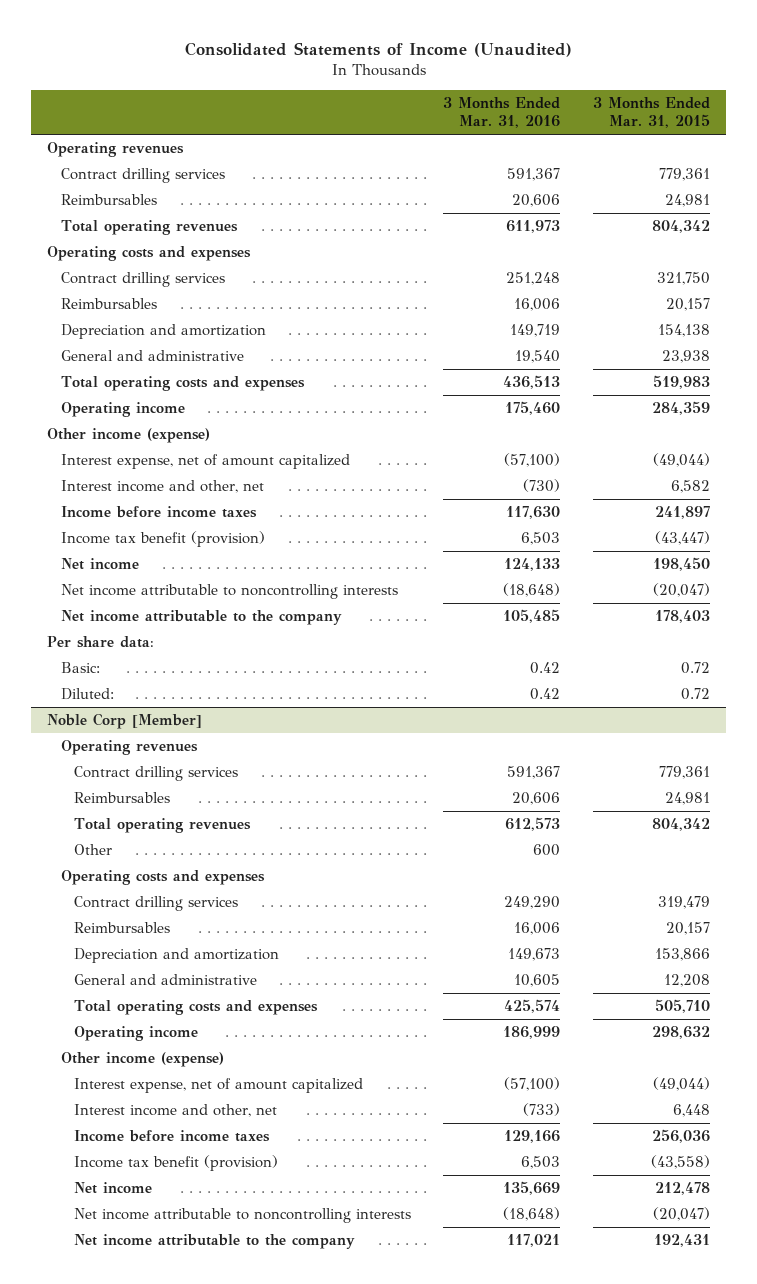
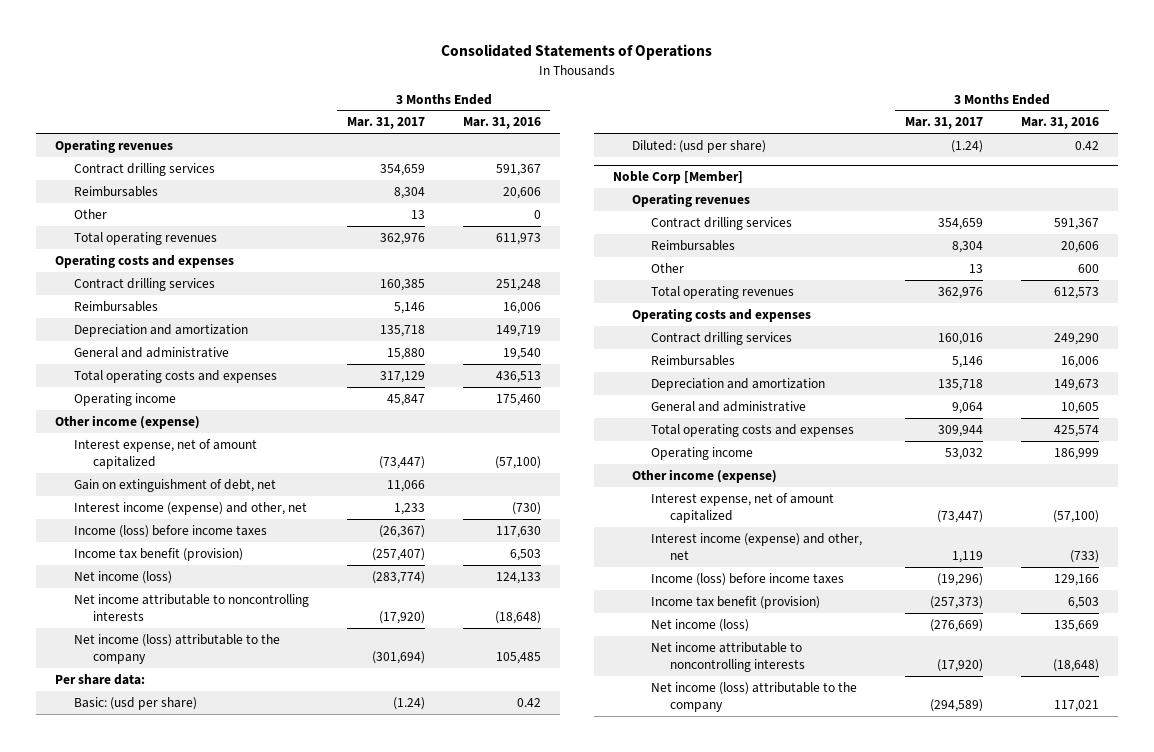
[184,41,572,57] Consolidated Statements of Income (Unaudited) -> [440,44,712,61] Consolidated Statements of Operations
[592,96,710,129] 3 Months Ended Mar. 31, 2015 -> none
none -> [346,117,425,130] Mar. 31, 2017
none -> [73,208,107,219] Other
none -> [73,478,276,492] Gain on extinguishment of debt, net
[60,480,264,494] Interest income and other, net -> [73,501,307,515] Interest income (expense) and other, net
[60,506,257,519] Income before income taxes -> [73,524,267,538] Income (loss) before income taxes
[60,558,139,571] Net income -> [73,570,172,584] Net income (loss)
[60,610,342,626] Net income attributable to the company -> [73,633,280,664] Net income (loss) attributable to the company
[60,662,100,674] Basic: -> [73,696,197,710] Basic: (usd per share)
[60,688,114,701] Diluted: -> [631,139,766,153] Diluted: (usd per share)
[74,818,252,834] Total operating revenues -> [650,285,794,299] Total operating revenues
[74,1104,278,1118] Interest income and other, net -> [650,532,862,560] Interest income (expense) and other, net
[74,1130,271,1143] Income before income taxes -> [650,572,844,586] Income (loss) before income taxes
[74,1182,153,1195] Net income -> [650,618,749,632] Net income (loss)
[74,1234,356,1250] Net income attributable to the company -> [650,681,857,712] Net income (loss) attributable to the company

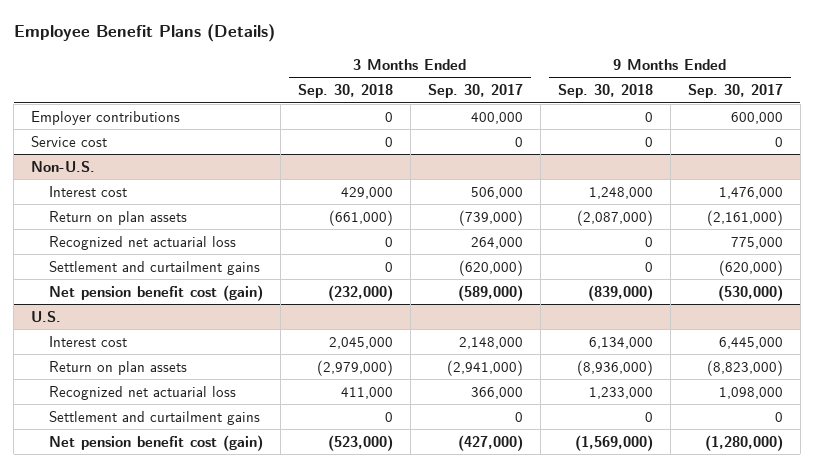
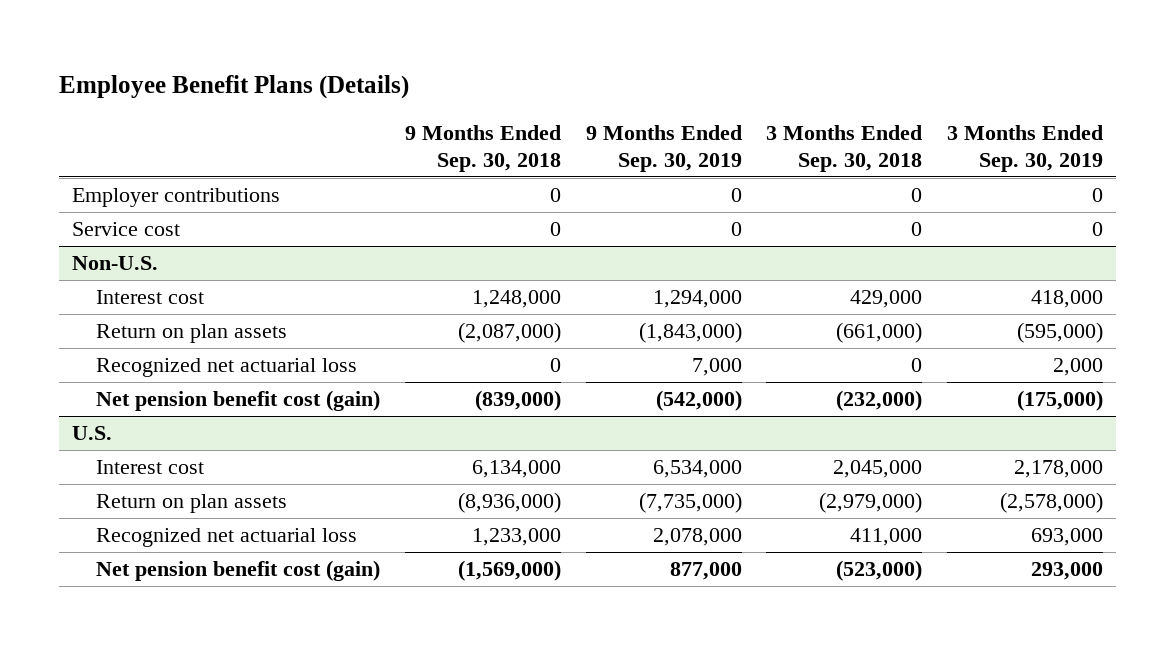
[427,84,523,99] Sep. 30, 2017 -> none
[687,84,783,99] Sep. 30, 2017 -> none
none -> [585,124,742,172] 9 Months Ended Sep. 30, 2019
none -> [947,124,1104,172] 3 Months Ended Sep. 30, 2019
[48,260,260,275] Settlement and curtailment gains -> none
[48,410,260,425] Settlement and curtailment gains -> none

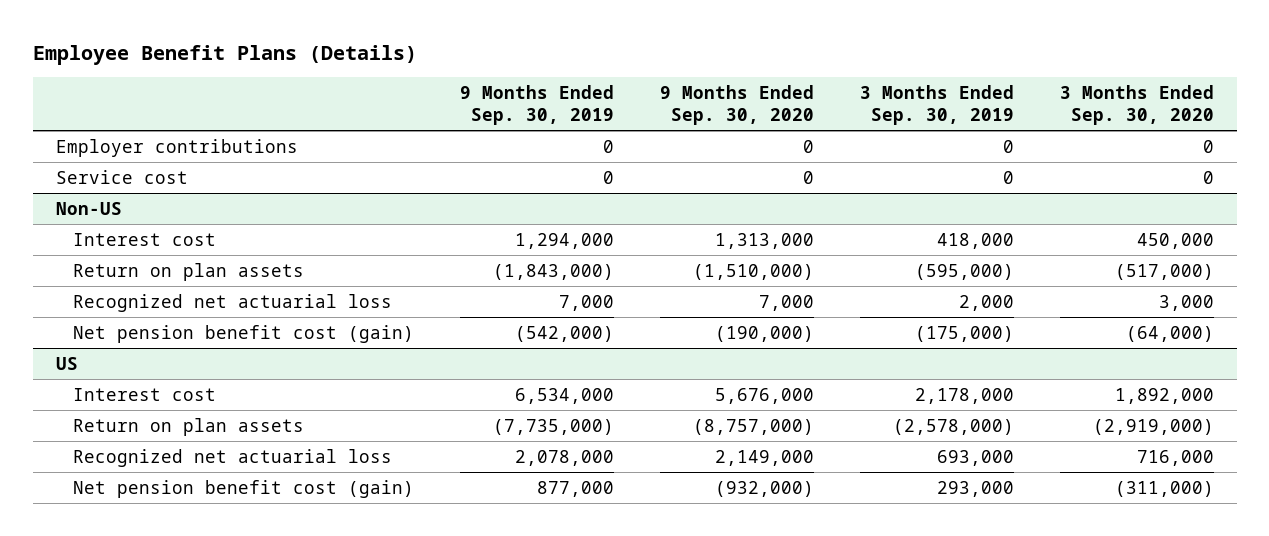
[404,124,561,172] 9 Months Ended Sep. 30, 2018 -> none
[766,124,923,172] 3 Months Ended Sep. 30, 2018 -> none
none -> [660,84,815,126] 9 Months Ended Sep. 30, 2020
none -> [1059,84,1214,126] 3 Months Ended Sep. 30, 2020
[71,256,158,271] Non-U.S. -> [55,201,122,215] Non-US
[71,426,112,441] U.S. -> [55,356,78,370] US

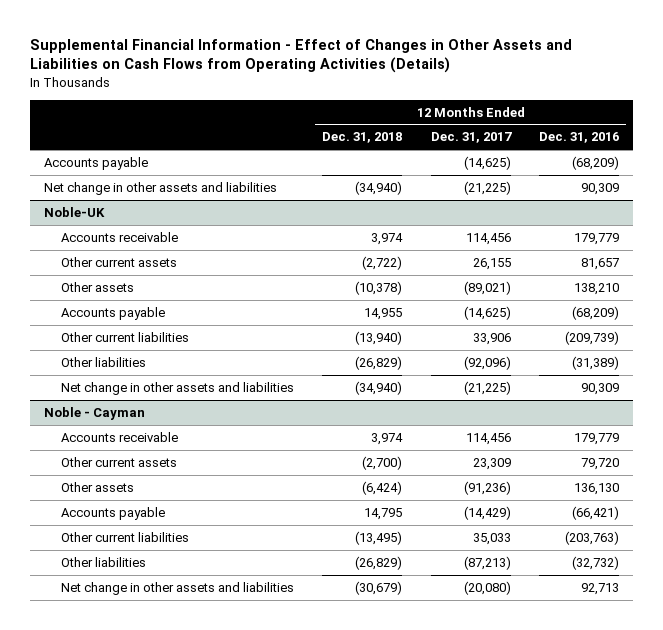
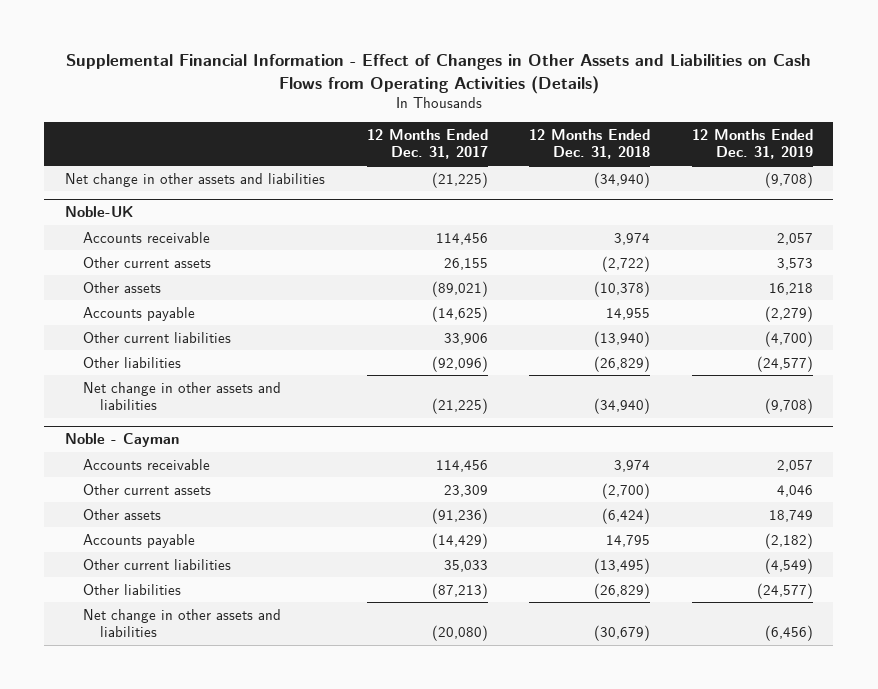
[538,132,619,144] Dec. 31, 2016 -> none
none -> [691,128,813,160] 12 Months Ended Dec. 31, 2019
[43,156,148,170] Accounts payable -> none

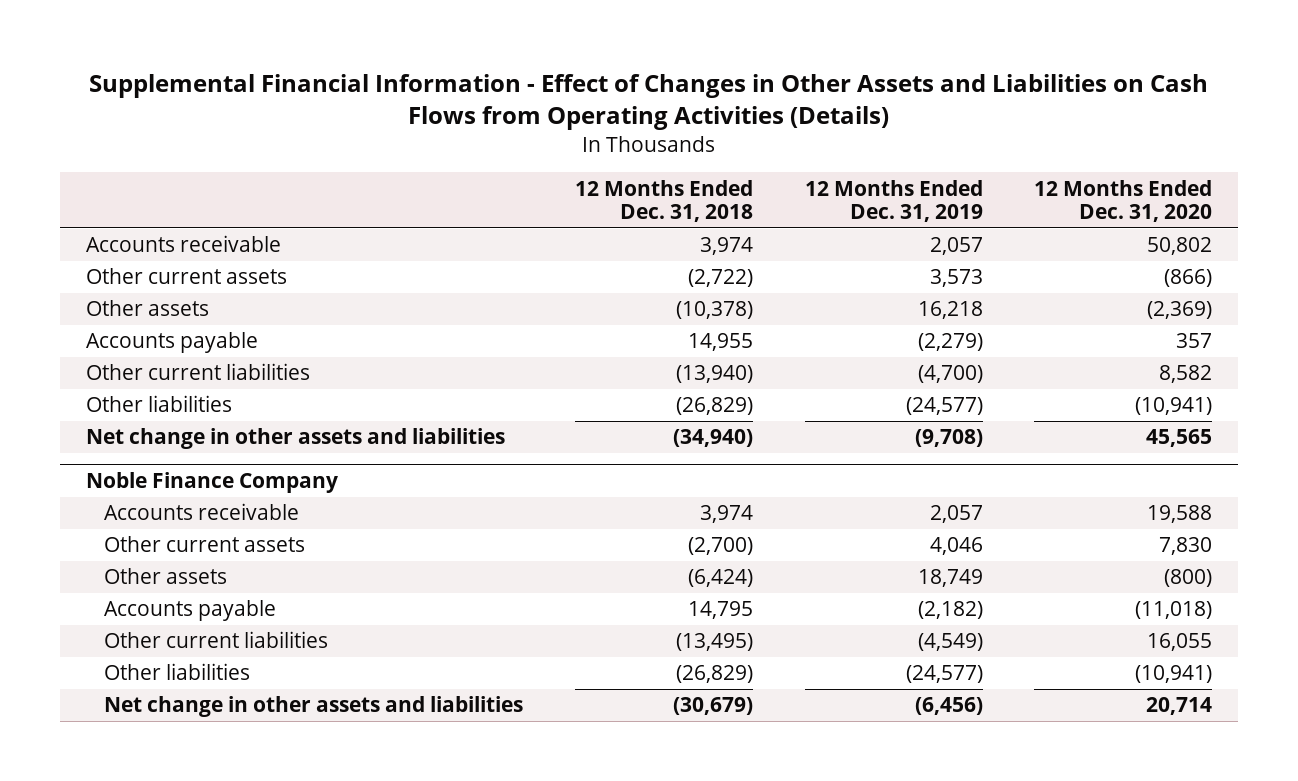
[366,128,488,160] 12 Months Ended Dec. 31, 2017 -> none
none -> [1034,179,1213,223] 12 Months Ended Dec. 31, 2020
[65,172,326,187] Net change in other assets and liabilities -> none
[65,206,134,218] Noble-UK -> none
[65,433,180,448] Noble - Cayman -> none
none -> [86,472,339,494] Noble Finance Company

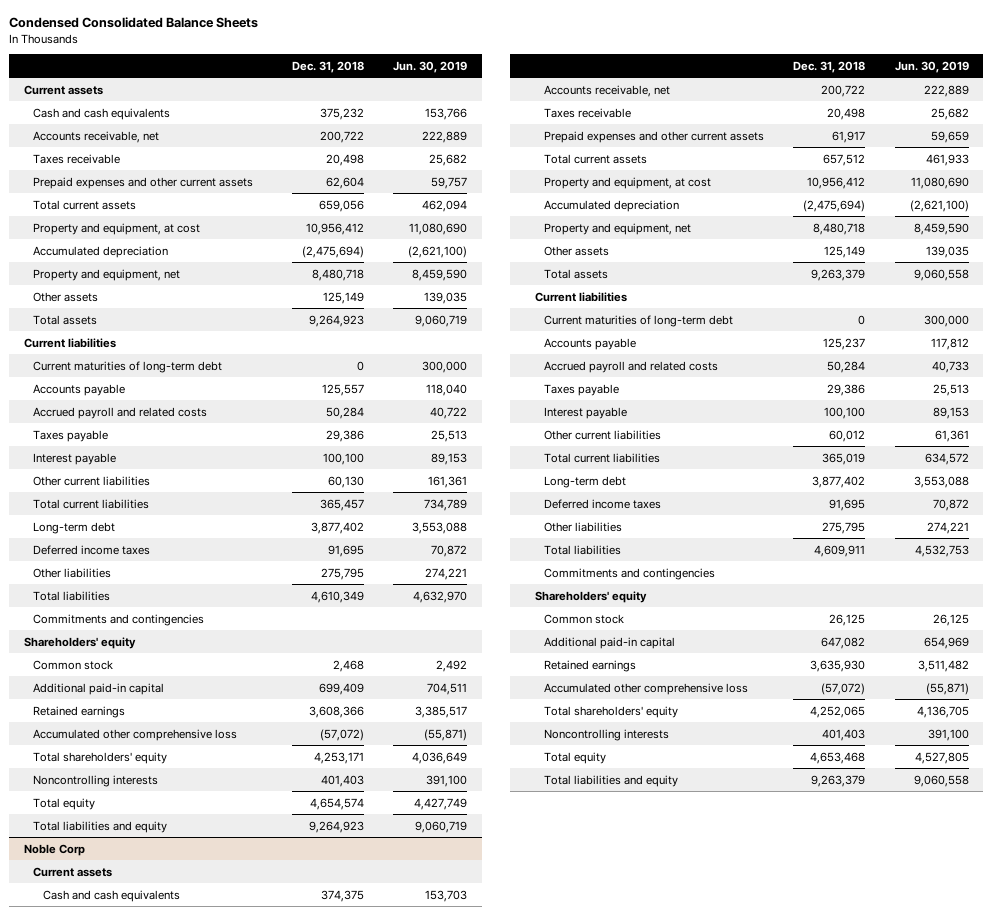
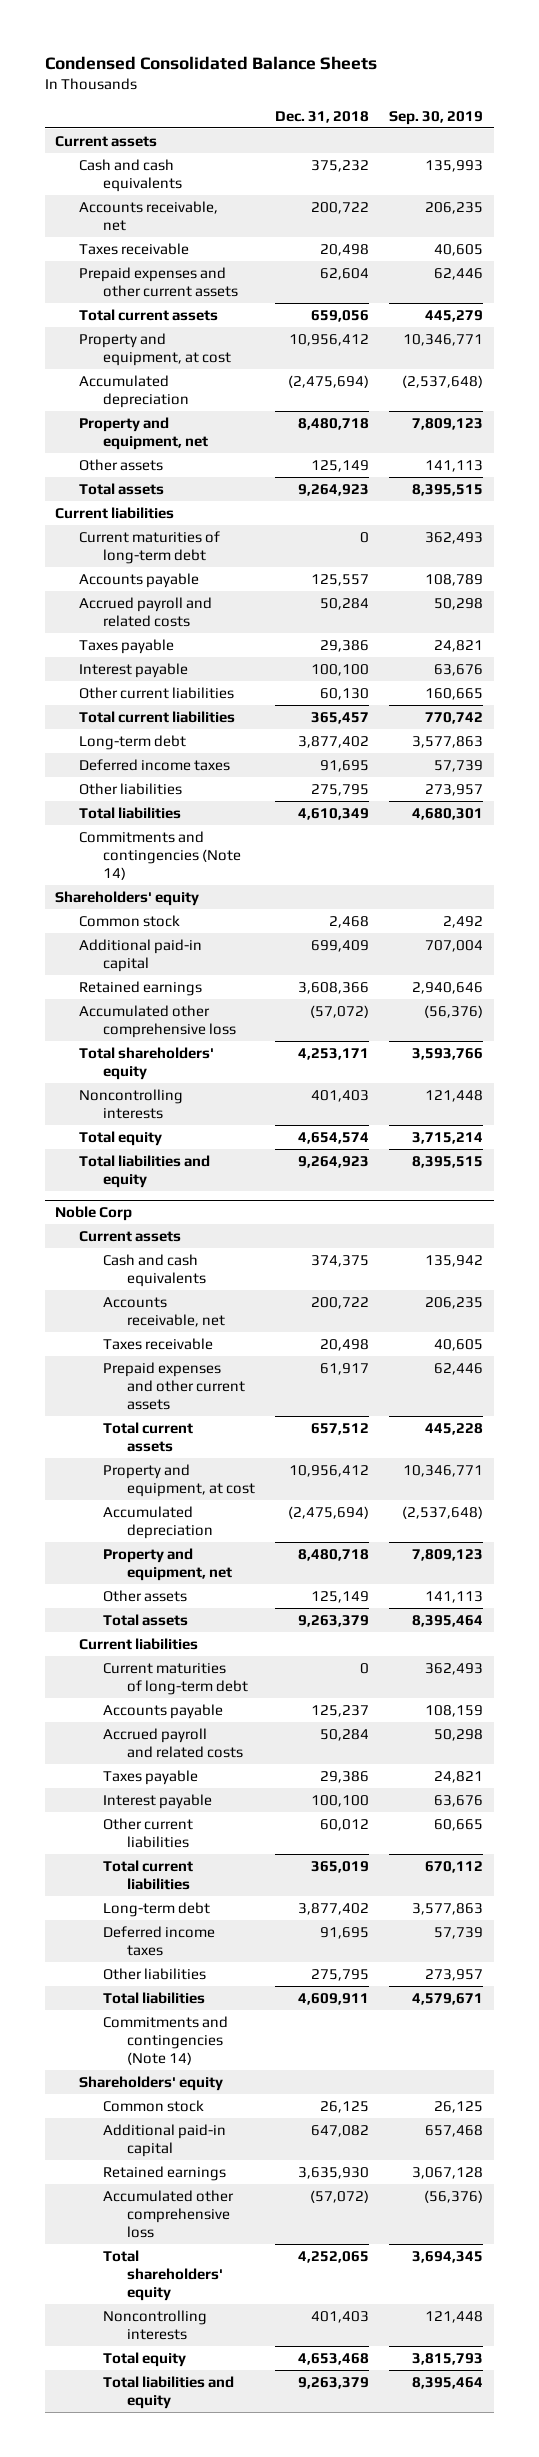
[393,60,468,73] Jun. 30, 2019 -> none
none -> [389,110,484,125] Sep. 30, 2019
[33,613,205,626] Commitments and contingencies -> [79,830,241,881] Commitments and contingencies (Note 14)
[544,567,716,580] Commitments and contingencies -> [102,2015,228,2066] Commitments and contingencies (Note 14)

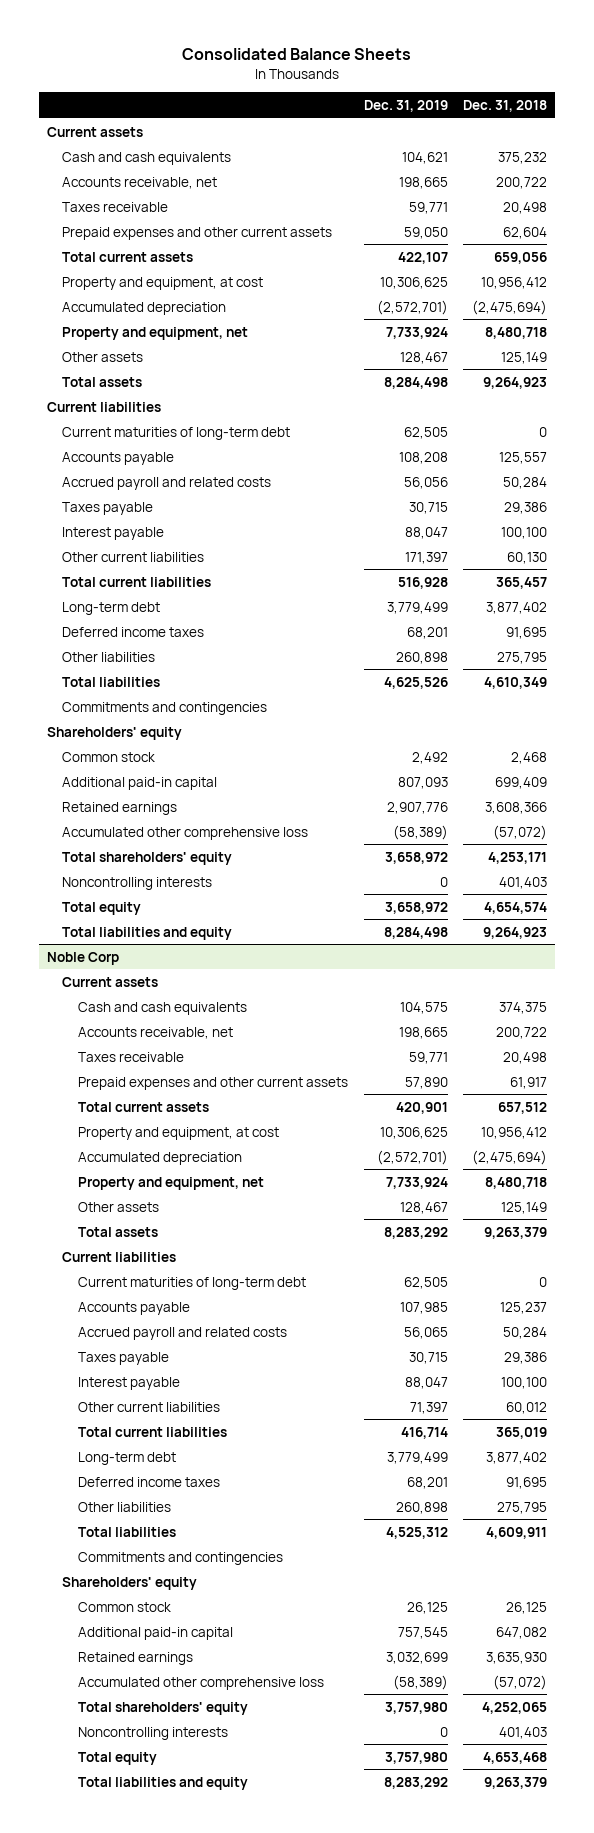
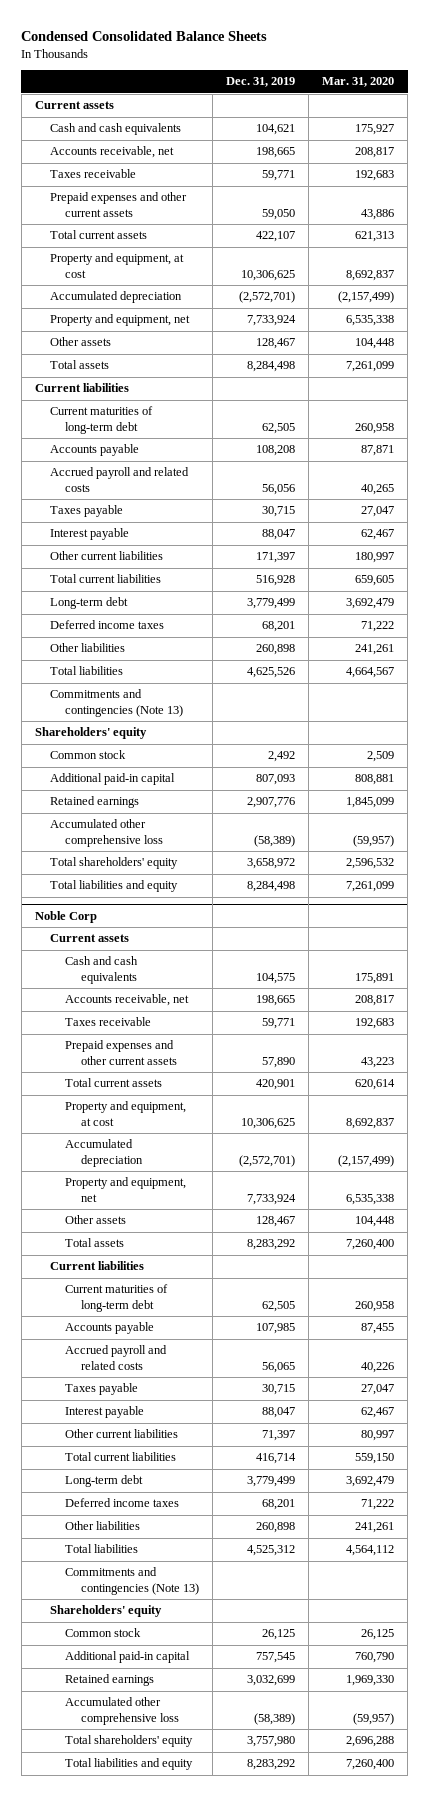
[182,48,412,61] Consolidated Balance Sheets -> [21,30,268,41] Condensed Consolidated Balance Sheets
[463,100,548,113] Dec. 31, 2018 -> none
none -> [322,77,395,88] Mar. 31, 2020
[62,701,268,715] Commitments and contingencies -> [50,689,184,717] Commitments and contingencies (Note 13)
[62,876,213,890] Noncontrolling interests -> none
[62,901,142,915] Total equity -> none
[78,1551,284,1565] Commitments and contingencies -> [65,1567,199,1595] Commitments and contingencies (Note 13)
[78,1726,229,1740] Noncontrolling interests -> none
[78,1751,158,1765] Total equity -> none

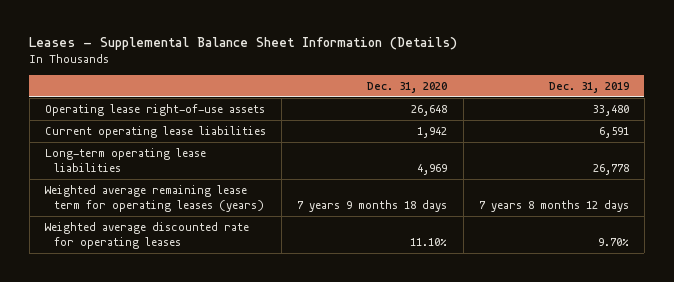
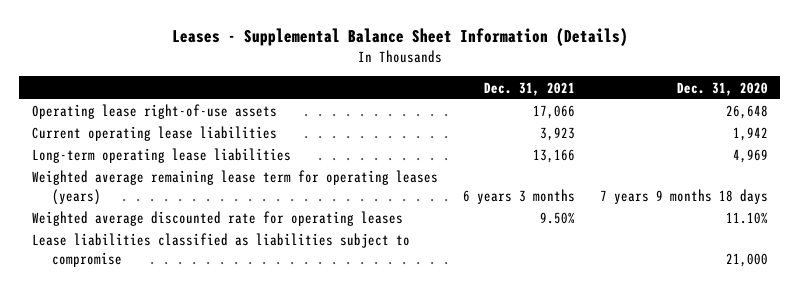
[548,81,629,93] Dec. 31, 2019 -> none
none -> [483,81,575,96] Dec. 31, 2021
none -> [31,233,410,267] Lease liabilities classified as liabilities subject to compromise

